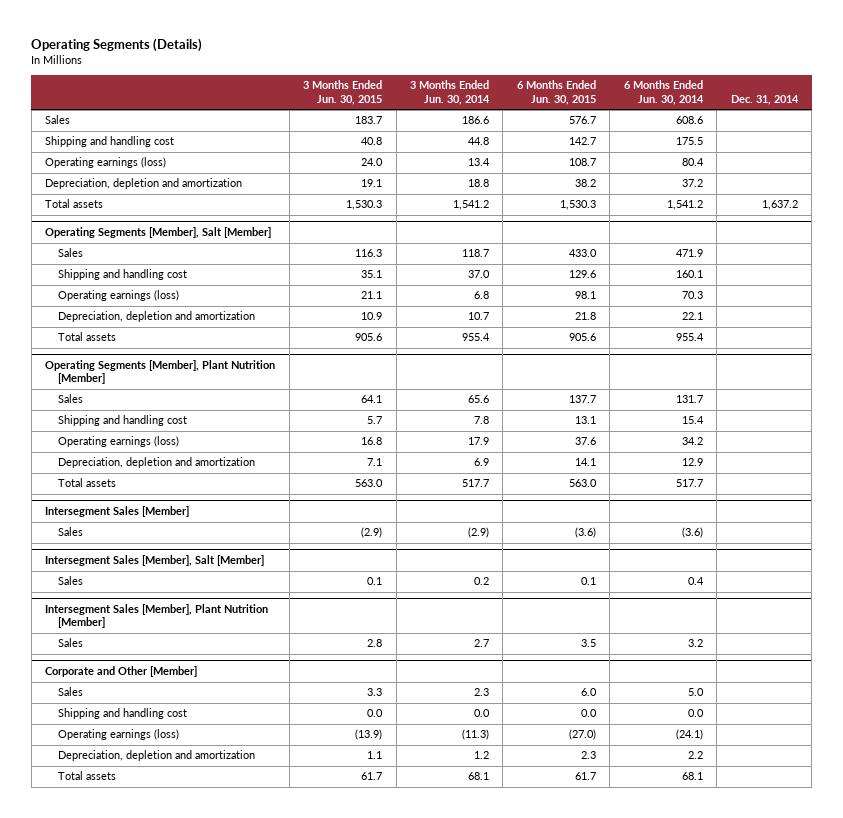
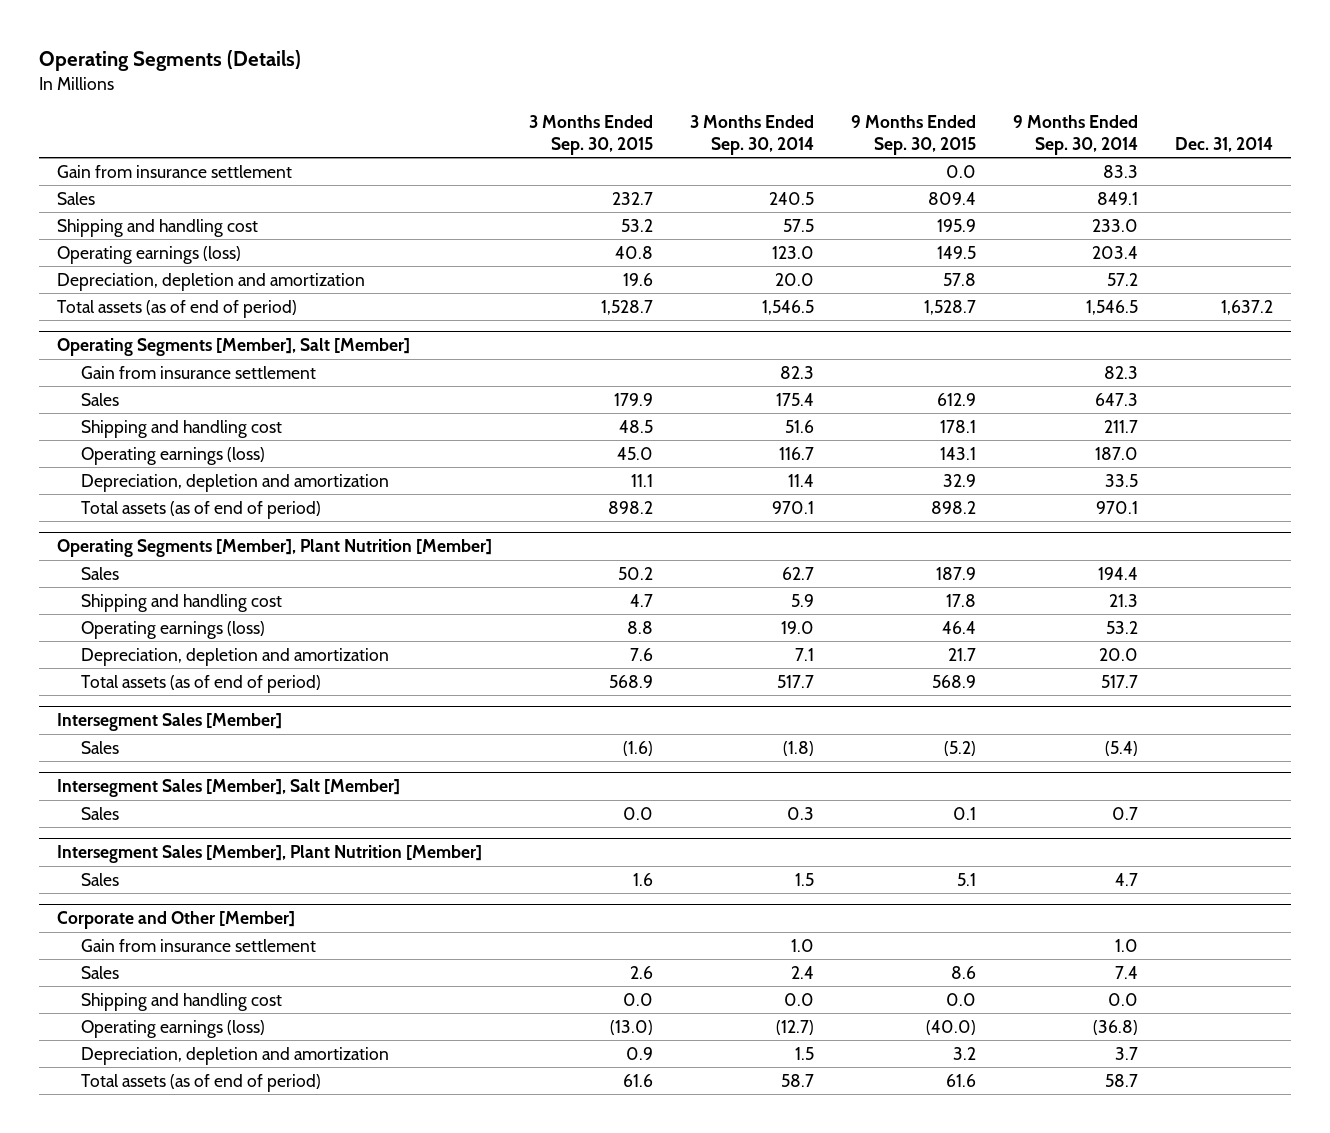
[303,80,383,105] 3 Months Ended Jun. 30, 2015 -> none
[410,80,491,105] 3 Months Ended Jun. 30, 2014 -> none
[516,80,596,105] 6 Months Ended Jun. 30, 2015 -> none
[623,80,704,105] 6 Months Ended Jun. 30, 2014 -> none
none -> [529,114,654,155] 3 Months Ended Sep. 30, 2015
none -> [690,114,815,155] 3 Months Ended Sep. 30, 2014
none -> [850,114,976,155] 9 Months Ended Sep. 30, 2015
none -> [1012,114,1138,155] 9 Months Ended Sep. 30, 2014
none -> [57,164,293,178] Gain from insurance settlement
[45,199,104,209] Total assets -> [57,299,298,318] Total assets (as of end of period)
none -> [80,365,316,379] Gain from insurance settlement
[57,332,116,342] Total assets -> [80,500,321,519] Total assets (as of end of period)
[57,478,116,488] Total assets -> [80,674,321,693] Total assets (as of end of period)
none -> [80,938,316,952] Gain from insurance settlement
[57,771,116,781] Total assets -> [80,1073,321,1092] Total assets (as of end of period)

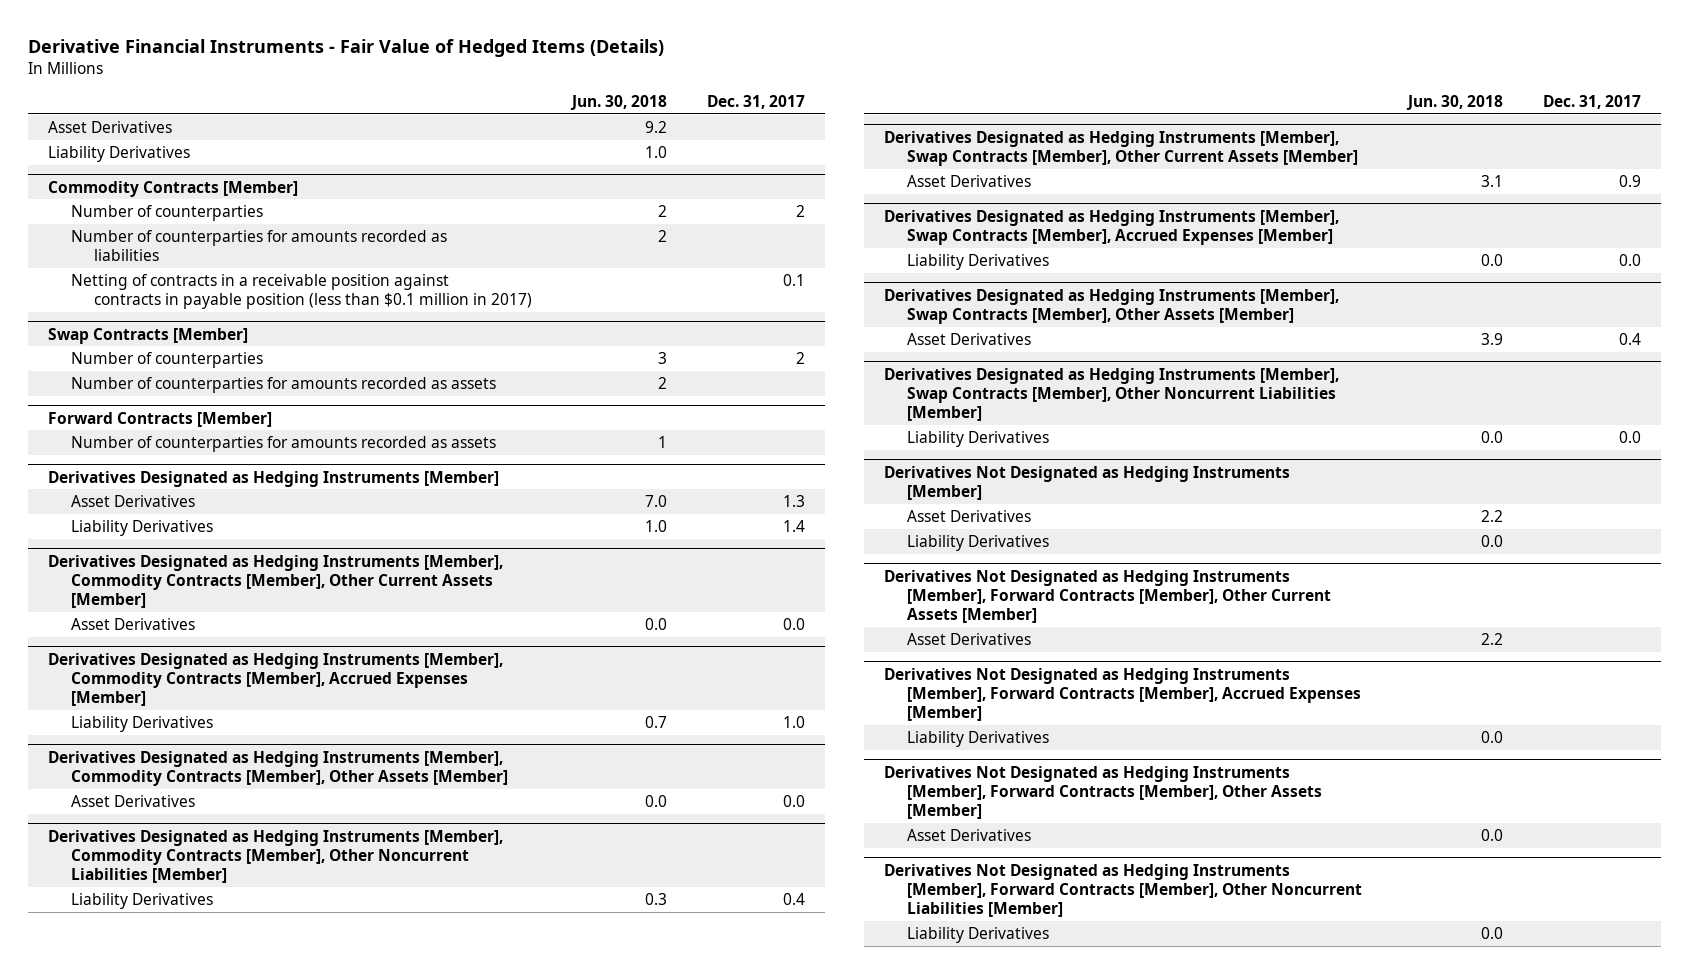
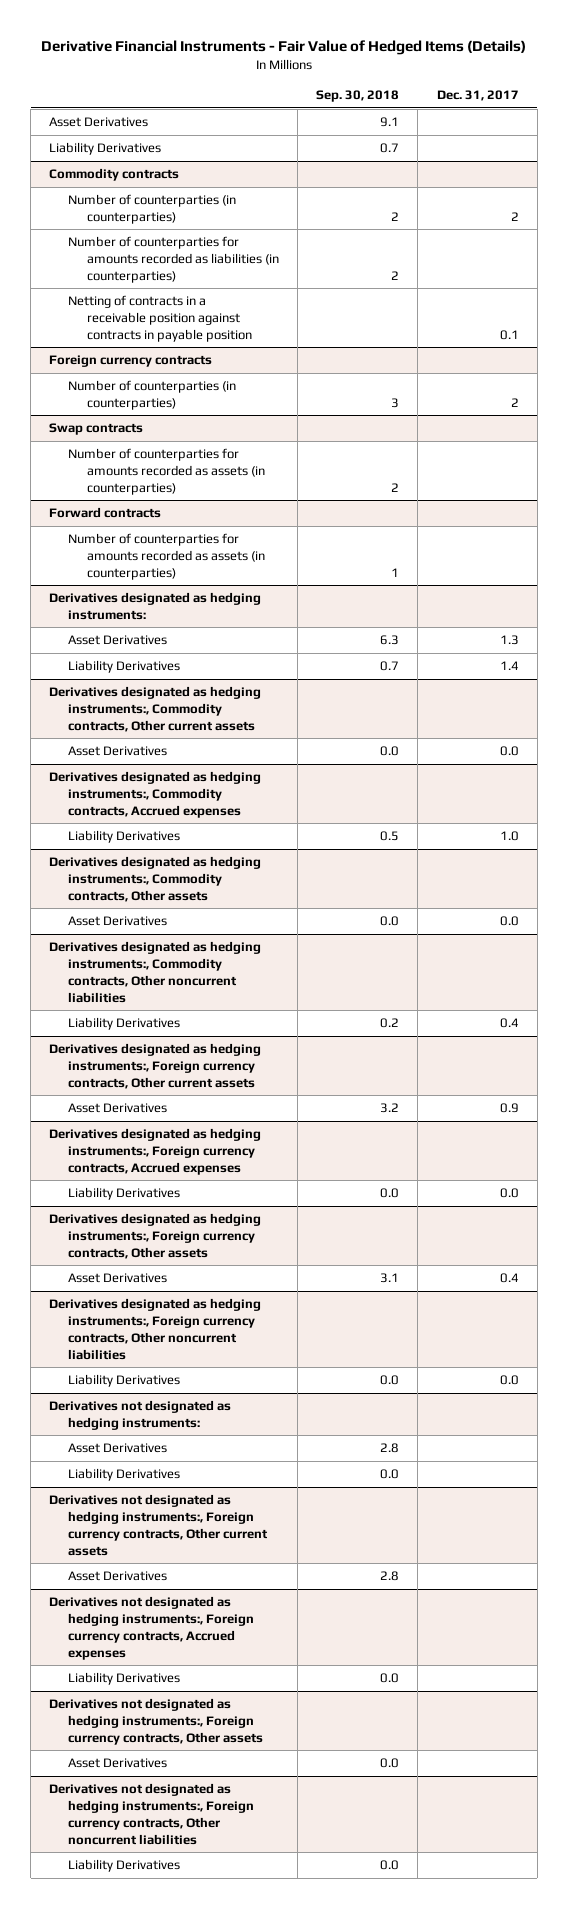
[569,95,667,111] Jun. 30, 2018 -> none
none -> [316,90,400,103] Sep. 30, 2018
[71,351,264,368] Number of counterparties -> none
[48,180,299,197] Commodity Contracts [Member] -> [49,168,180,182] Commodity contracts
[71,204,264,221] Number of counterparties -> [68,194,237,224] Number of counterparties (in counterparties)
[71,229,448,262] Number of counterparties for amounts recorded as liabilities -> [68,236,280,283] Number of counterparties for amounts recorded as liabilities (in counterparties)
[71,273,532,310] Netting of contracts in a receivable position against contracts in payable position (less than $0.1 million in 2017) -> [68,295,253,342] Netting of contracts in a receivable position against contracts in payable position
none -> [49,355,213,368] Foreign currency contracts
none -> [68,380,237,410] Number of counterparties (in counterparties)
[48,327,249,344] Swap Contracts [Member] -> [49,423,144,436] Swap contracts
[71,376,497,393] Number of counterparties for amounts recorded as assets -> [68,448,266,495] Number of counterparties for amounts recorded as assets (in counterparties)
[48,411,273,427] Forward Contracts [Member] -> [49,507,162,519] Forward contracts
[71,435,497,452] Number of counterparties for amounts recorded as assets -> [68,533,266,580] Number of counterparties for amounts recorded as assets (in counterparties)
[48,470,500,487] Derivatives Designated as Hedging Instruments [Member] -> [49,592,262,620] Derivatives designated as hedging instruments:
[48,554,504,609] Derivatives Designated as Hedging Instruments [Member], Commodity Contracts [Member], Other Current Assets [Member] -> [49,686,262,732] Derivatives designated as hedging instruments:, Commodity contracts, Other current assets
[48,652,504,707] Derivatives Designated as Hedging Instruments [Member], Commodity Contracts [Member], Accrued Expenses [Member] -> [49,771,262,818] Derivatives designated as hedging instruments:, Commodity contracts, Accrued expenses
[48,750,509,787] Derivatives Designated as Hedging Instruments [Member], Commodity Contracts [Member], Other Assets [Member] -> [49,856,262,902] Derivatives designated as hedging instruments:, Commodity contracts, Other assets
[48,829,504,884] Derivatives Designated as Hedging Instruments [Member], Commodity Contracts [Member], Other Noncurrent Liabilities [Member] -> [49,941,262,1003] Derivatives designated as hedging instruments:, Commodity contracts, Other noncurrent liabilities
[884,130,1358,167] Derivatives Designated as Hedging Instruments [Member], Swap Contracts [Member], Other Current Assets [Member] -> [49,1043,262,1089] Derivatives designated as hedging instruments:, Foreign currency contracts, Other current assets
[884,209,1340,246] Derivatives Designated as Hedging Instruments [Member], Swap Contracts [Member], Accrued Expenses [Member] -> [49,1128,262,1175] Derivatives designated as hedging instruments:, Foreign currency contracts, Accrued expenses
[884,288,1340,325] Derivatives Designated as Hedging Instruments [Member], Swap Contracts [Member], Other Assets [Member] -> [49,1213,262,1259] Derivatives designated as hedging instruments:, Foreign currency contracts, Other assets
[884,367,1340,422] Derivatives Designated as Hedging Instruments [Member], Swap Contracts [Member], Other Noncurrent Liabilities [Member] -> [49,1298,262,1360] Derivatives designated as hedging instruments:, Foreign currency contracts, Other noncurrent liabilities
[884,465,1291,501] Derivatives Not Designated as Hedging Instruments [Member] -> [49,1400,232,1430] Derivatives not designated as hedging instruments:
[884,569,1331,624] Derivatives Not Designated as Hedging Instruments [Member], Forward Contracts [Member], Other Current Assets [Member] -> [49,1494,269,1556] Derivatives not designated as hedging instruments:, Foreign currency contracts, Other current assets
[884,667,1361,722] Derivatives Not Designated as Hedging Instruments [Member], Forward Contracts [Member], Accrued Expenses [Member] -> [49,1596,255,1660] Derivatives not designated as hedging instruments:, Foreign currency contracts, Accrued expenses
[884,765,1322,820] Derivatives Not Designated as Hedging Instruments [Member], Forward Contracts [Member], Other Assets [Member] -> [49,1698,264,1745] Derivatives not designated as hedging instruments:, Foreign currency contracts, Other assets
[884,863,1362,918] Derivatives Not Designated as Hedging Instruments [Member], Forward Contracts [Member], Other Noncurrent Liabilities [Member] -> [49,1783,255,1845] Derivatives not designated as hedging instruments:, Foreign currency contracts, Other noncurrent liabilities

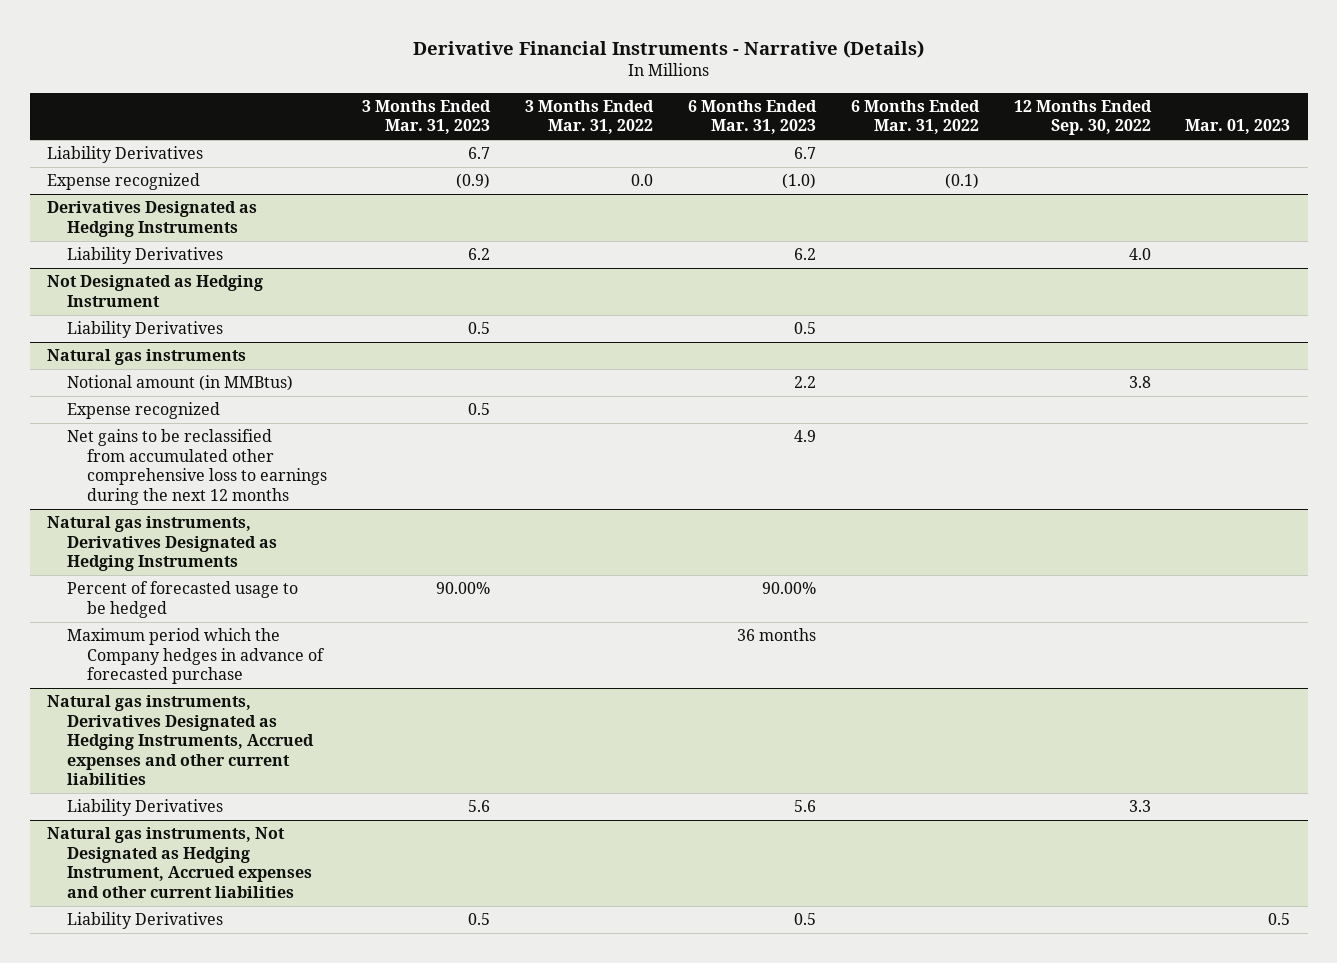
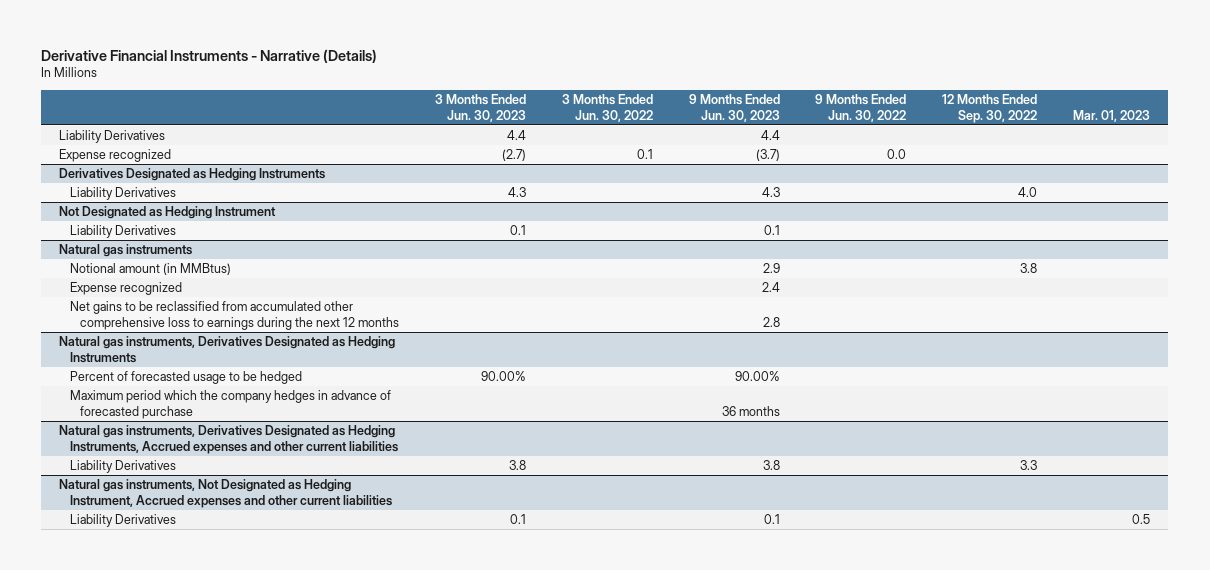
[362,99,492,135] 3 Months Ended Mar. 31, 2023 -> none
[524,99,654,135] 3 Months Ended Mar. 31, 2022 -> none
[687,99,817,135] 6 Months Ended Mar. 31, 2023 -> none
[850,99,980,135] 6 Months Ended Mar. 31, 2022 -> none
none -> [434,94,526,122] 3 Months Ended Jun. 30, 2023
none -> [561,94,653,122] 3 Months Ended Jun. 30, 2022
none -> [688,94,780,122] 9 Months Ended Jun. 30, 2023
none -> [815,94,907,122] 9 Months Ended Jun. 30, 2022
[67,628,326,685] Maximum period which the Company hedges in advance of forecasted purchase -> [69,390,391,419] Maximum period which the company hedges in advance of forecasted purchase

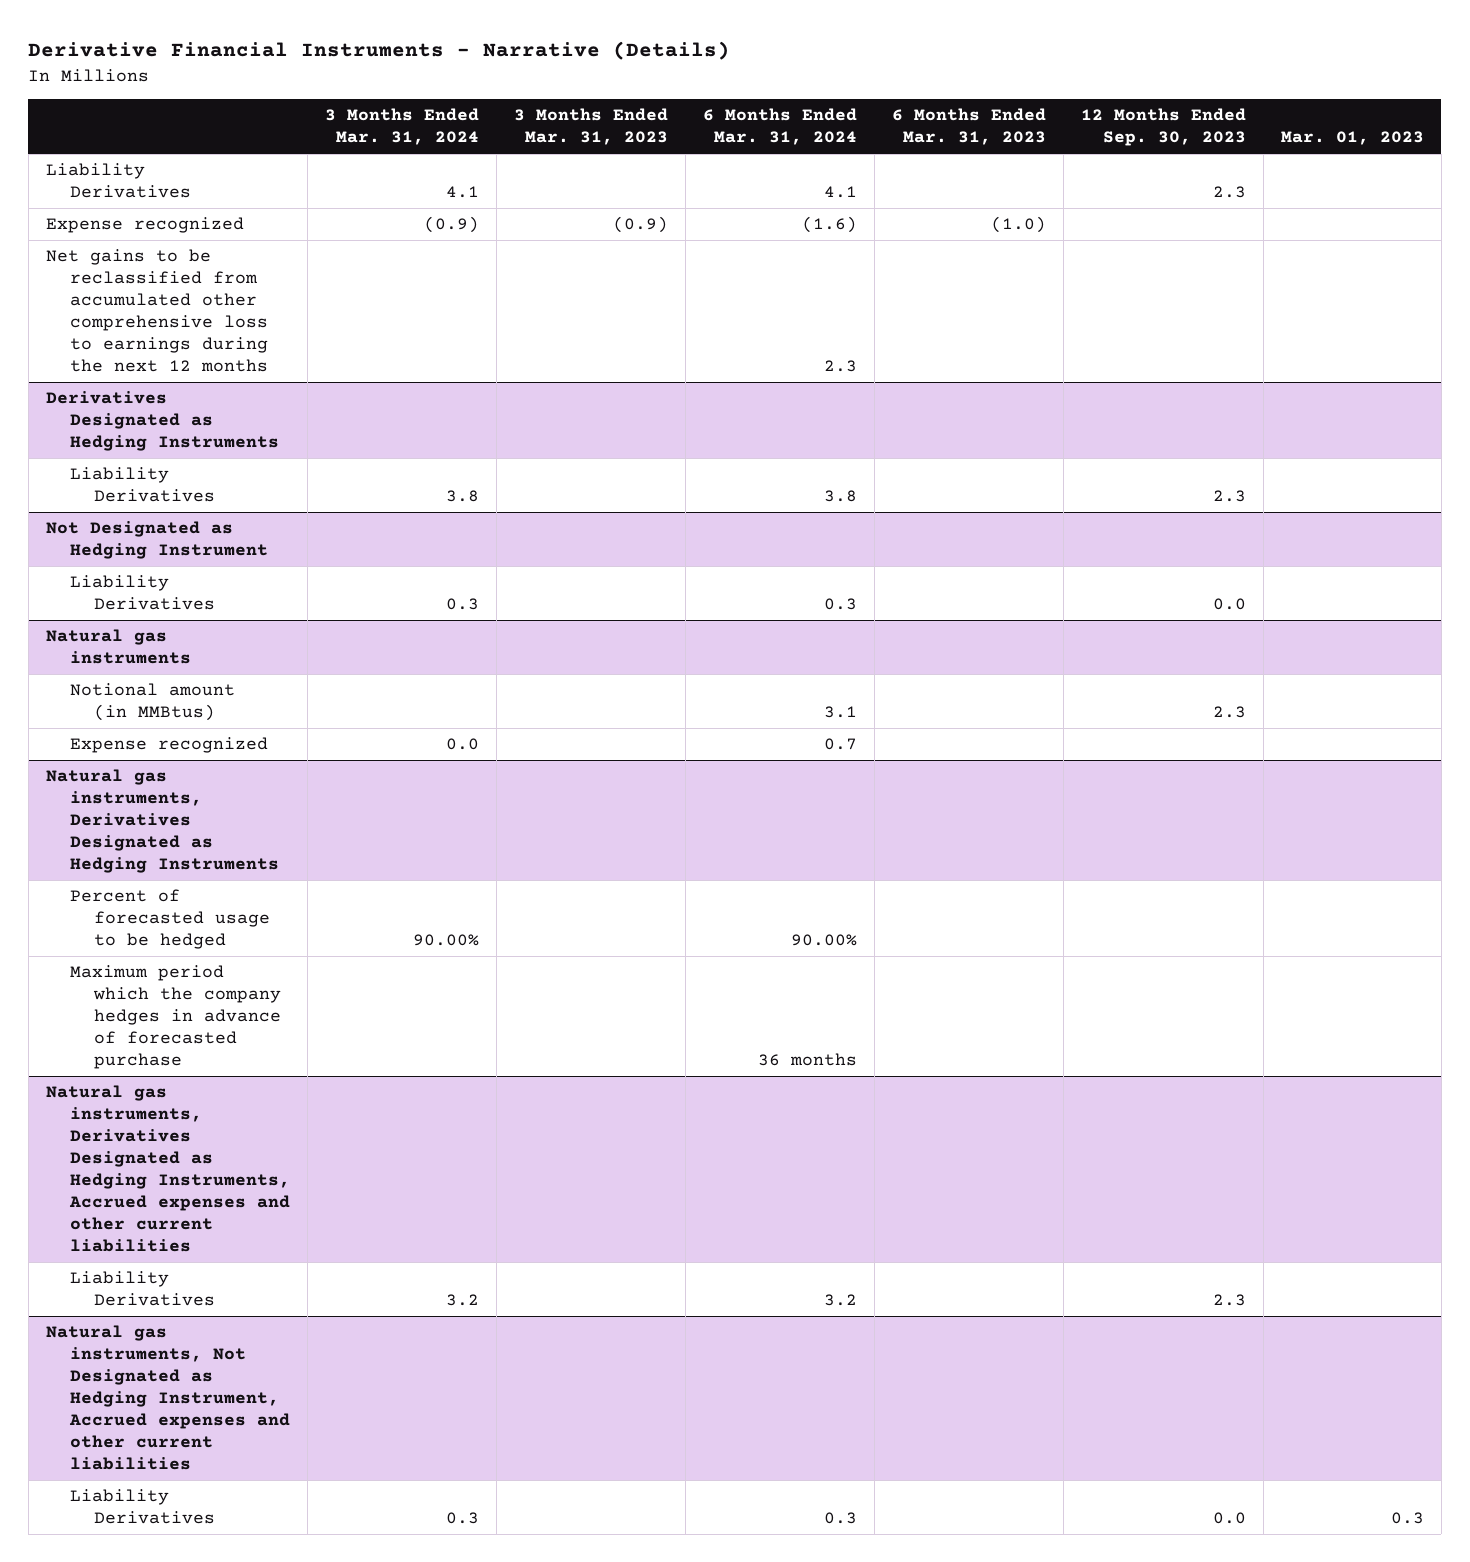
[434,94,526,122] 3 Months Ended Jun. 30, 2023 -> none
[561,94,653,122] 3 Months Ended Jun. 30, 2022 -> none
[688,94,780,122] 9 Months Ended Jun. 30, 2023 -> none
[815,94,907,122] 9 Months Ended Jun. 30, 2022 -> none
[942,94,1038,123] 12 Months Ended Sep. 30, 2022 -> none
none -> [324,108,479,146] 3 Months Ended Mar. 31, 2024
none -> [513,108,668,146] 3 Months Ended Mar. 31, 2023
none -> [702,108,857,146] 6 Months Ended Mar. 31, 2024
none -> [891,108,1046,146] 6 Months Ended Mar. 31, 2023
none -> [1080,108,1246,147] 12 Months Ended Sep. 30, 2023
none -> [45,249,268,373] Net gains to be reclassified from accumulated other comprehensive loss to earnings during the next 12 months
[69,301,399,330] Net gains to be reclassified from accumulated other comprehensive loss to earnings during the next 12 months -> none
[1132,514,1151,525] 0.5 -> [1390,1512,1424,1525] 0.3

